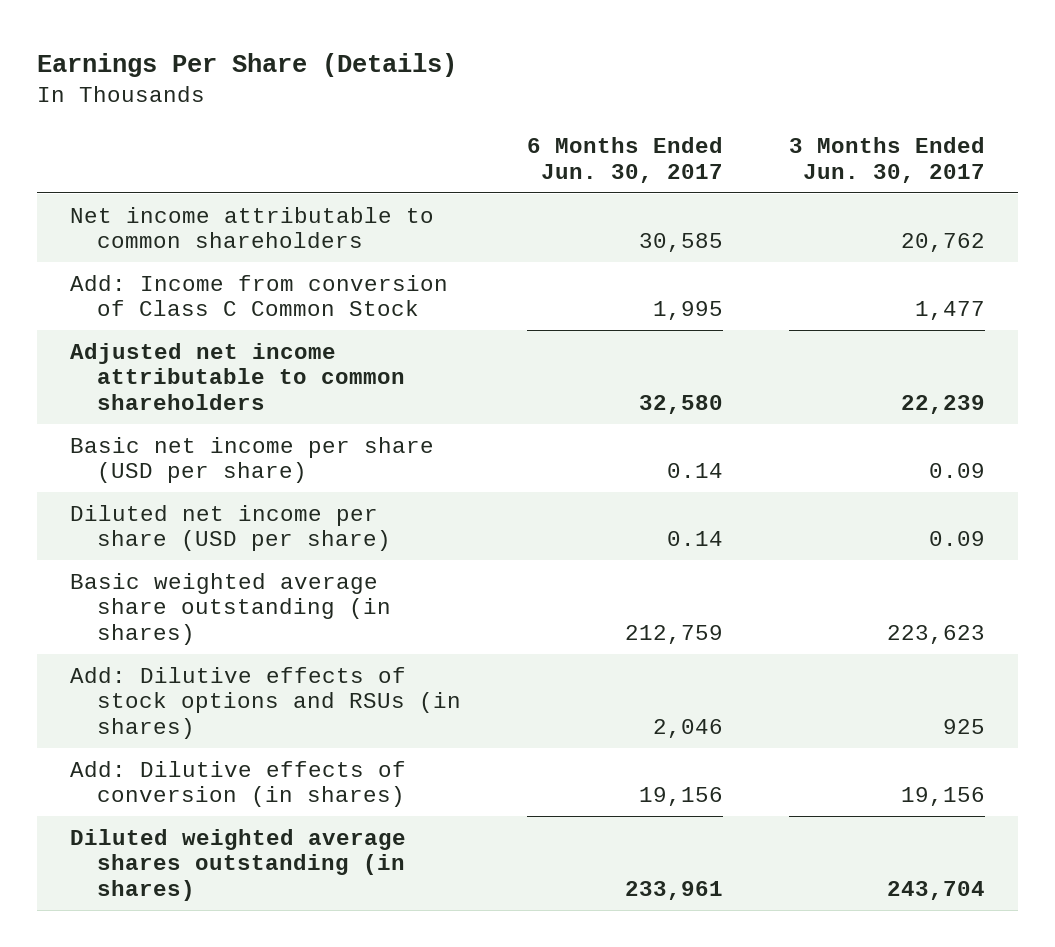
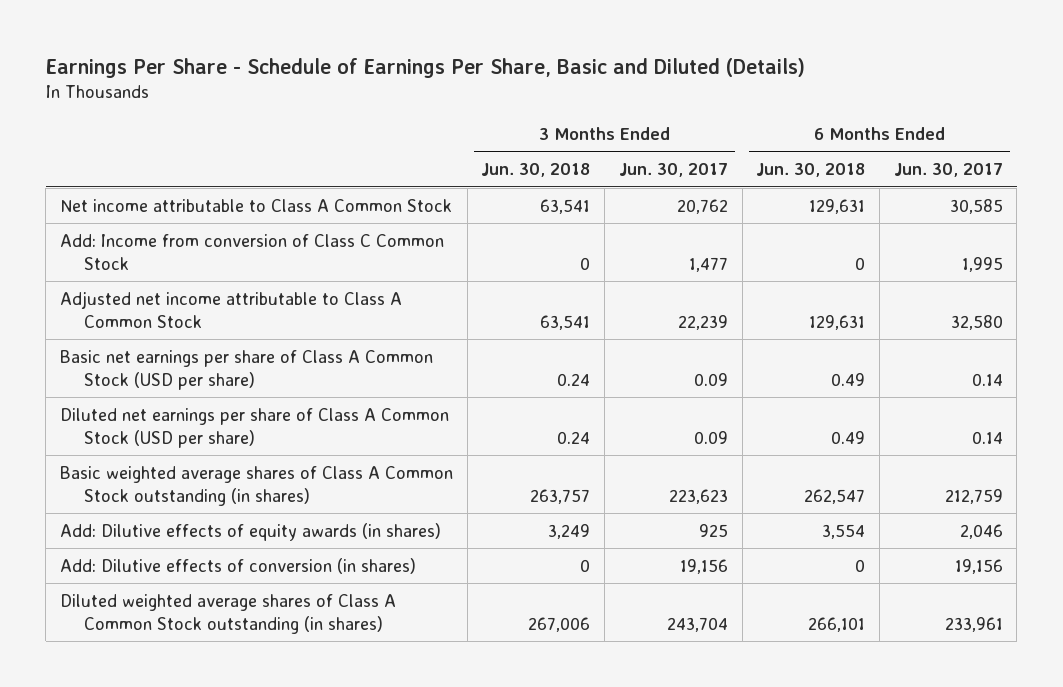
[37,52,458,77] Earnings Per Share (Details) -> [45,57,805,78] Earnings Per Share - Schedule of Earnings Per Share, Basic and Diluted (Details)
none -> [481,163,591,178] Jun. 30, 2018
none -> [756,163,866,178] Jun. 30, 2018
[70,206,435,249] Net income attributable to common shareholders -> [60,198,453,212] Net income attributable to Class A Common Stock
[70,342,406,411] Adjusted net income attributable to common shareholders -> [60,290,403,328] Adjusted net income attributable to Class A Common Stock
[70,436,435,484] Basic net income per share (USD per share) -> [60,349,434,390] Basic net earnings per share of Class A Common Stock (USD per share)
[70,504,392,552] Diluted net income per share (USD per share) -> [60,407,450,448] Diluted net earnings per share of Class A Common Stock (USD per share)
[70,572,392,646] Basic weighted average share outstanding (in shares) -> [60,465,454,506] Basic weighted average shares of Class A Common Stock outstanding (in shares)
[70,666,462,740] Add: Dilutive effects of stock options and RSUs (in shares) -> [60,522,442,541] Add: Dilutive effects of equity awards (in shares)
[70,828,407,902] Diluted weighted average shares outstanding (in shares) -> [60,593,397,634] Diluted weighted average shares of Class A Common Stock outstanding (in shares)

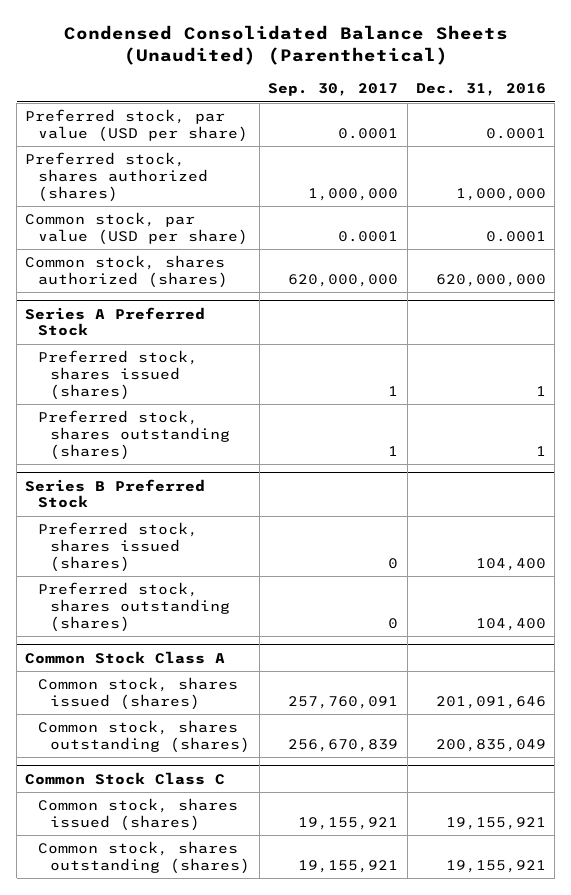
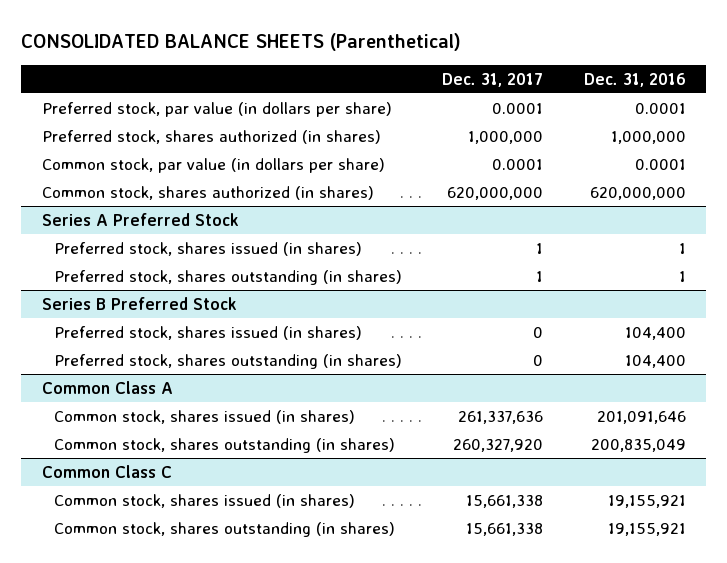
[63,24,508,65] Condensed Consolidated Balance Sheets (Unaudited) (Parenthetical) -> [21,32,462,51] CONSOLIDATED BALANCE SHEETS (Parenthetical)
[268,83,399,97] Sep. 30, 2017 -> none
none -> [442,72,544,87] Dec. 31, 2017
[25,109,248,143] Preferred stock, par value (USD per share) -> [41,101,392,117] Preferred stock, par value (in dollars per share)
[25,152,208,202] Preferred stock, shares authorized (shares) -> [41,129,381,144] Preferred stock, shares authorized (in shares)
[25,212,248,246] Common stock, par value (USD per share) -> [41,157,385,173] Common stock, par value (in dollars per share)
[25,255,228,289] Common stock, shares authorized (shares) -> [41,185,374,200] Common stock, shares authorized (in shares)
[37,350,198,400] Preferred stock, shares issued (shares) -> [53,241,362,256] Preferred stock, shares issued (in shares)
[37,410,231,460] Preferred stock, shares outstanding (shares) -> [53,269,402,285] Preferred stock, shares outstanding (in shares)
[37,522,198,572] Preferred stock, shares issued (shares) -> [53,325,362,340] Preferred stock, shares issued (in shares)
[37,582,231,632] Preferred stock, shares outstanding (shares) -> [53,353,402,369] Preferred stock, shares outstanding (in shares)
[25,650,226,664] Common Stock Class A -> [41,380,173,394] Common Class A
[37,677,238,711] Common stock, shares issued (shares) -> [53,409,355,424] Common stock, shares issued (in shares)
[37,720,251,754] Common stock, shares outstanding (shares) -> [53,437,395,453] Common stock, shares outstanding (in shares)
[25,771,226,785] Common Stock Class C -> [41,464,172,478] Common Class C
[37,798,238,832] Common stock, shares issued (shares) -> [53,493,355,508] Common stock, shares issued (in shares)
[37,841,251,875] Common stock, shares outstanding (shares) -> [53,521,395,537] Common stock, shares outstanding (in shares)

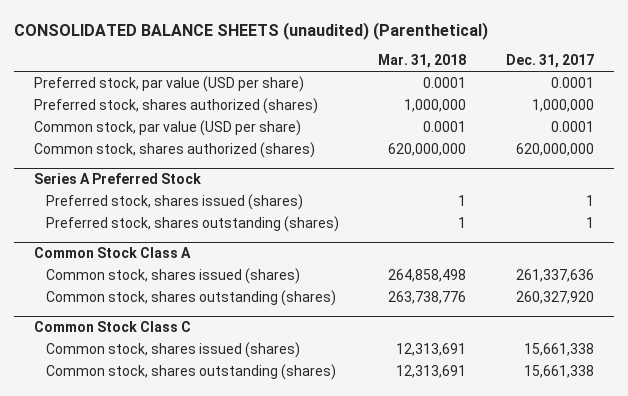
[21,32,462,51] CONSOLIDATED BALANCE SHEETS (Parenthetical) -> [13,21,488,40] CONSOLIDATED BALANCE SHEETS (unaudited) (Parenthetical)
[583,72,686,87] Dec. 31, 2016 -> none
none -> [378,54,467,69] Mar. 31, 2018
[41,101,392,117] Preferred stock, par value (in dollars per share) -> [33,75,304,92] Preferred stock, par value (USD per share)
[41,129,381,144] Preferred stock, shares authorized (in shares) -> [33,97,318,114] Preferred stock, shares authorized (shares)
[41,157,385,173] Common stock, par value (in dollars per share) -> [33,119,301,136] Common stock, par value (USD per share)
[41,185,374,200] Common stock, shares authorized (in shares) -> [33,141,315,158] Common stock, shares authorized (shares)
[41,296,237,310] Series B Preferred Stock -> none
[53,325,362,340] Preferred stock, shares issued (in shares) -> none
[53,353,402,369] Preferred stock, shares outstanding (in shares) -> none
[53,241,362,256] Preferred stock, shares issued (in shares) -> [45,193,303,210] Preferred stock, shares issued (shares)
[53,269,402,285] Preferred stock, shares outstanding (in shares) -> [45,215,339,232] Preferred stock, shares outstanding (shares)
[41,380,173,394] Common Class A -> [33,247,191,259] Common Stock Class A
[53,409,355,424] Common stock, shares issued (in shares) -> [45,267,300,284] Common stock, shares issued (shares)
[53,437,395,453] Common stock, shares outstanding (in shares) -> [45,289,336,306] Common stock, shares outstanding (shares)
[41,464,172,478] Common Class C -> [33,321,191,333] Common Stock Class C
[53,493,355,508] Common stock, shares issued (in shares) -> [45,341,300,358] Common stock, shares issued (shares)
[53,521,395,537] Common stock, shares outstanding (in shares) -> [45,363,336,380] Common stock, shares outstanding (shares)

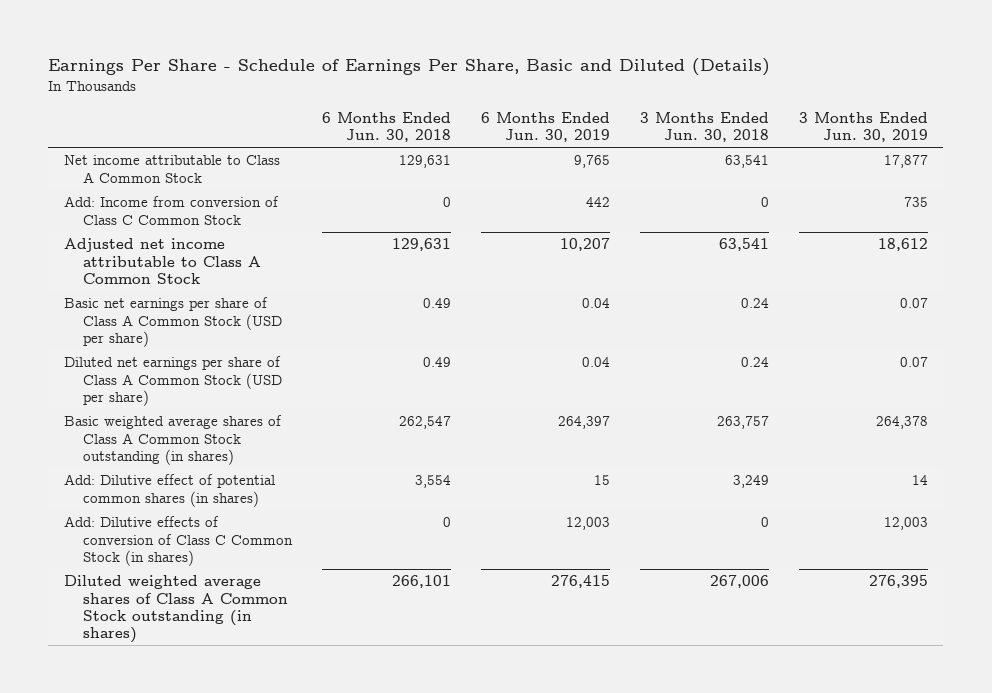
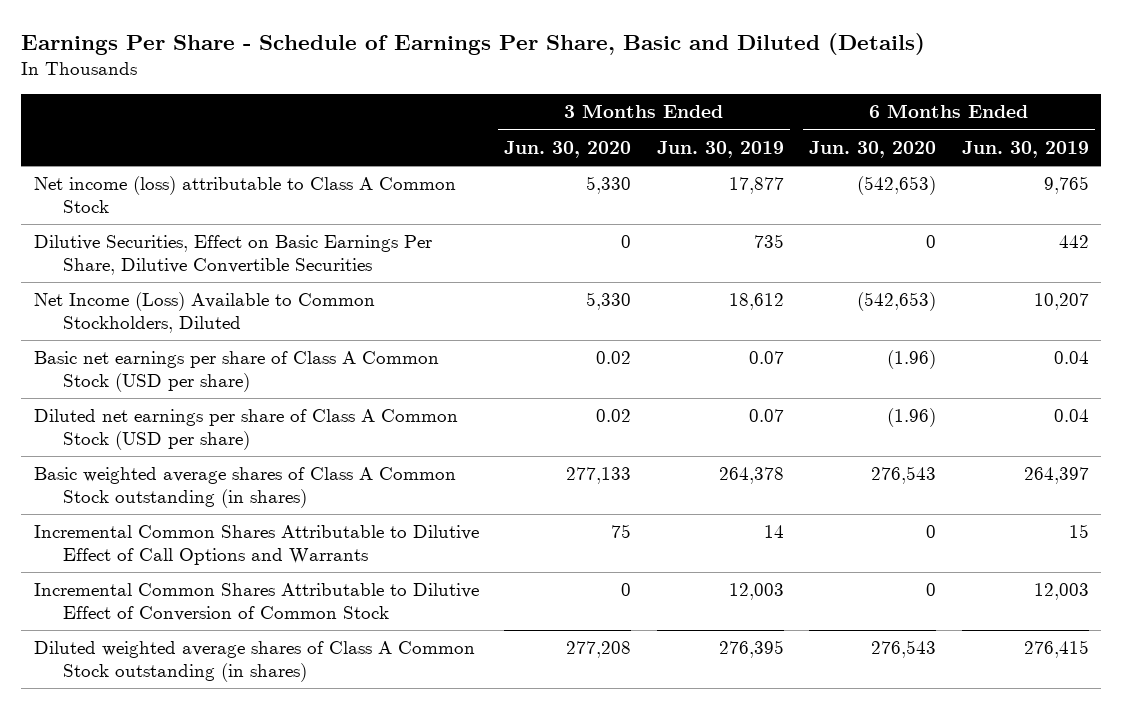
[321,112,451,143] 6 Months Ended Jun. 30, 2018 -> none
[639,112,769,143] 3 Months Ended Jun. 30, 2018 -> none
none -> [504,140,632,158] Jun. 30, 2020
none -> [809,140,937,158] Jun. 30, 2020
[63,155,280,183] Net income attributable to Class A Common Stock -> [33,176,456,213] Net income (loss) attributable to Class A Common Stock
[63,196,279,225] Add: Income from conversion of Class C Common Stock -> [33,235,432,275] Dilutive Securities, Effect on Basic Earnings Per Share, Dilutive Convertible Securities
[63,238,261,284] Adjusted net income attributable to Class A Common Stock -> [33,292,375,333] Net Income (Loss) Available to Common Stockholders, Diluted
[63,474,275,507] Add: Dilutive effect of potential common shares (in shares) -> [33,525,479,565] Incremental Common Shares Attributable to Dilutive Effect of Call Options and Warrants
[63,516,293,566] Add: Dilutive effects of conversion of Class C Common Stock (in shares) -> [33,583,479,621] Incremental Common Shares Attributable to Dilutive Effect of Conversion of Common Stock

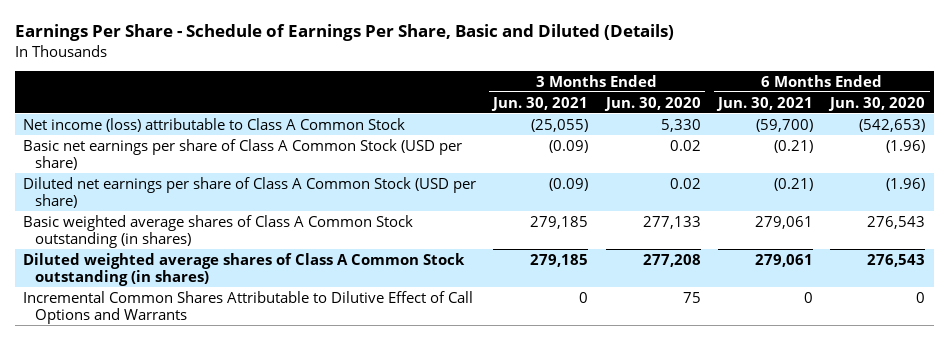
[656,140,784,158] Jun. 30, 2019 -> none
[961,140,1089,158] Jun. 30, 2019 -> none
none -> [491,96,589,111] Jun. 30, 2021
none -> [715,96,813,111] Jun. 30, 2021
[33,235,432,275] Dilutive Securities, Effect on Basic Earnings Per Share, Dilutive Convertible Securities -> none
[33,292,375,333] Net Income (Loss) Available to Common Stockholders, Diluted -> none
[33,583,479,621] Incremental Common Shares Attributable to Dilutive Effect of Conversion of Common Stock -> none
[33,525,479,565] Incremental Common Shares Attributable to Dilutive Effect of Call Options and Warrants -> [23,290,474,324] Incremental Common Shares Attributable to Dilutive Effect of Call Options and Warrants

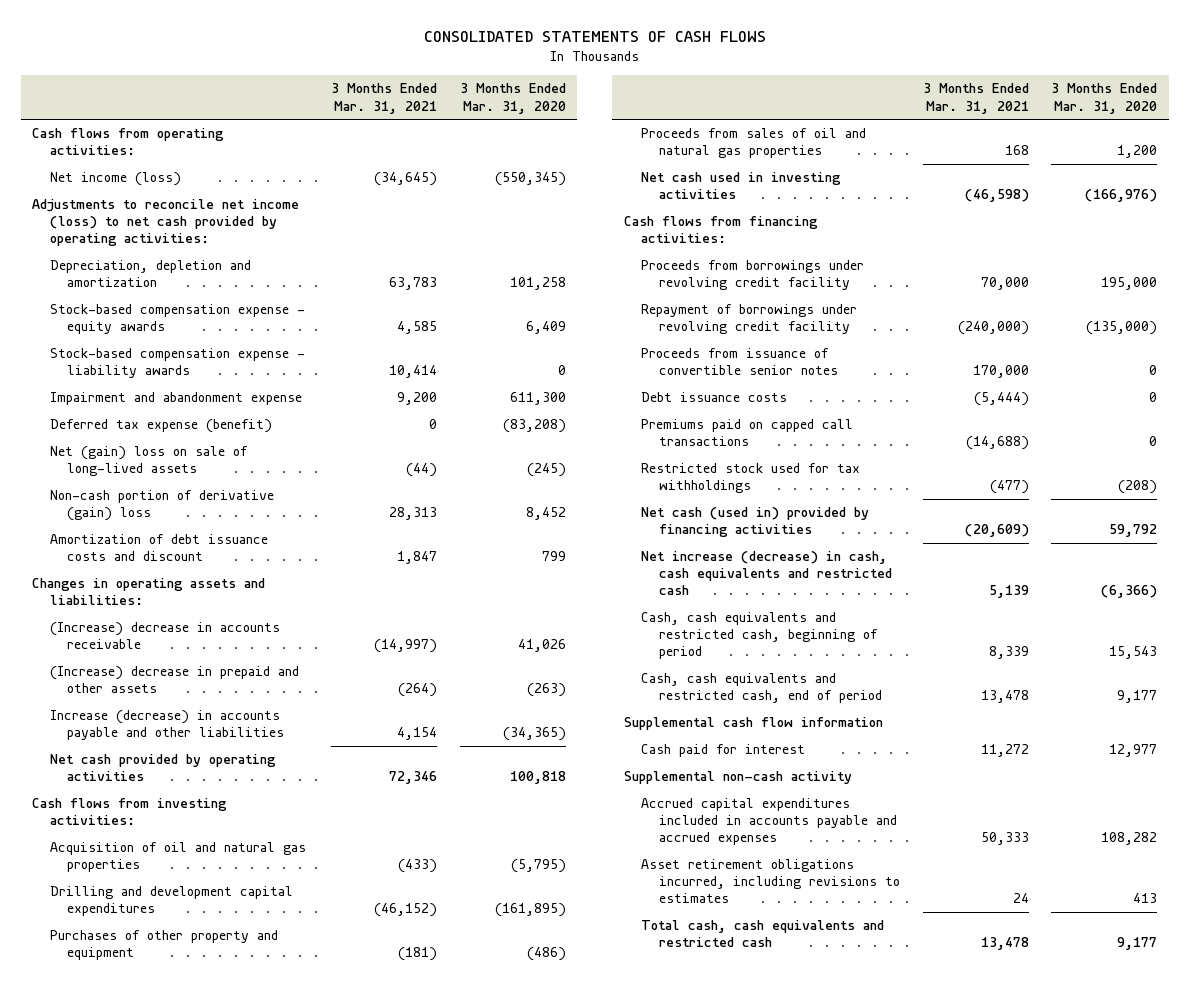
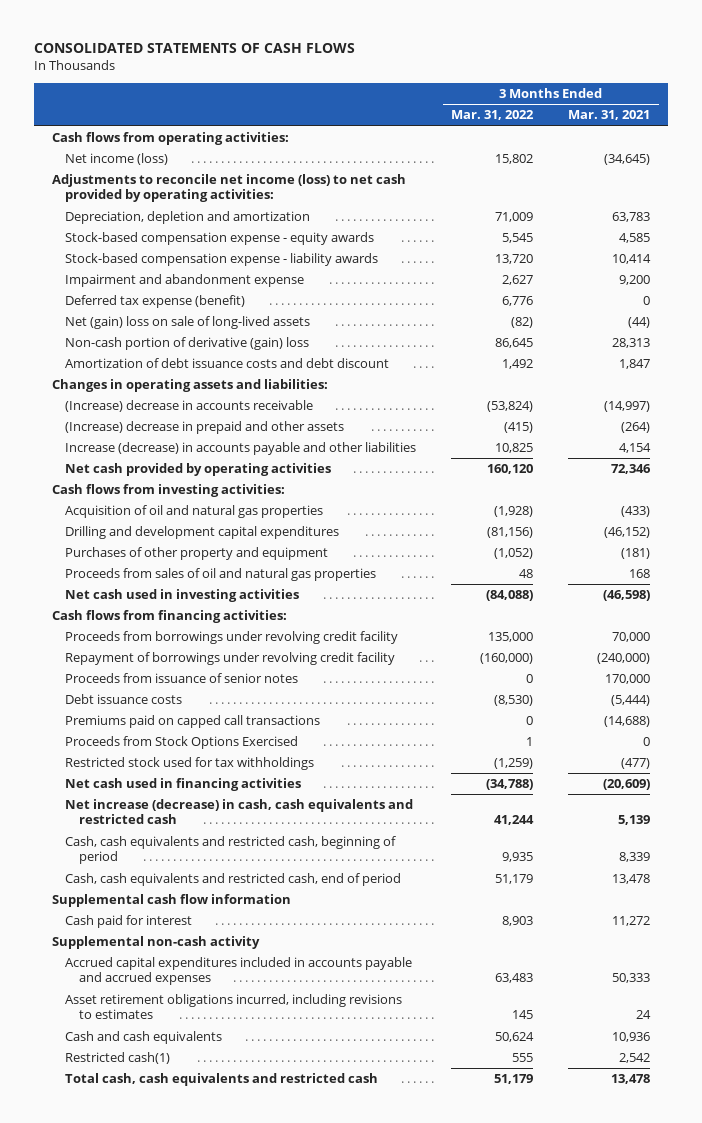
[459,83,566,114] 3 Months Ended Mar. 31, 2020 -> none
none -> [451,110,535,121] Mar. 31, 2022
[49,534,268,562] Amortization of debt issuance costs and discount -> [65,358,390,369] Amortization of debt issuance costs and debt discount
[641,348,838,376] Proceeds from issuance of convertible senior notes -> [65,673,299,684] Proceeds from issuance of senior notes
none -> [65,736,299,750] Proceeds from Stock Options Exercised
[641,507,870,538] Net cash (used in) provided by financing activities -> [65,778,302,792] Net cash used in financing activities
none -> [65,1031,223,1045] Cash and cash equivalents
none -> [65,1052,171,1065] Restricted cash(1)

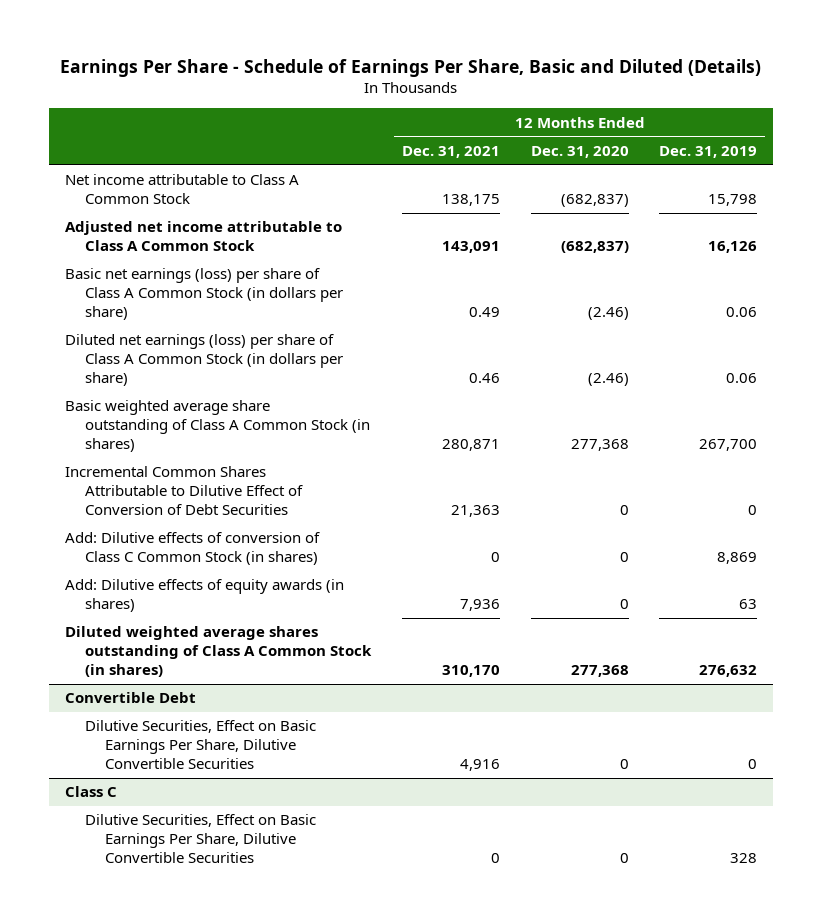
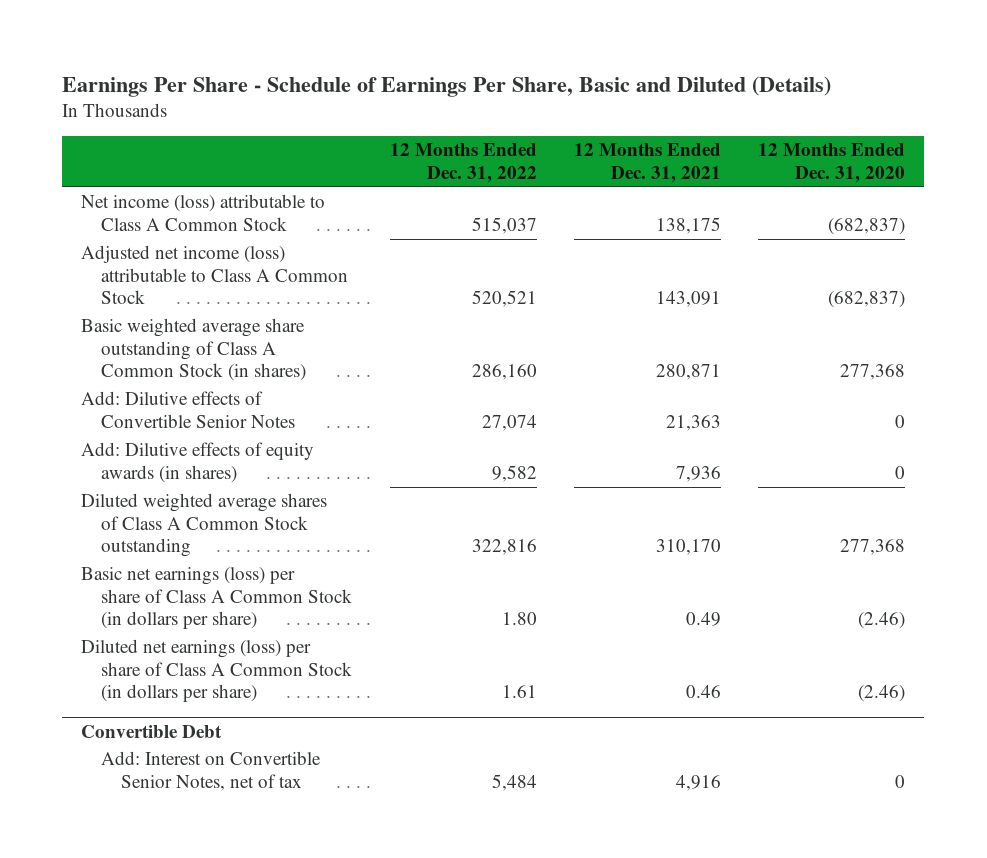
[659,145,758,158] Dec. 31, 2019 -> none
none -> [389,143,537,184] 12 Months Ended Dec. 31, 2022
[64,174,299,205] Net income attributable to Class A Common Stock -> [81,194,326,231] Net income (loss) attributable to Class A Common Stock
[64,221,342,252] Adjusted net income attributable to Class A Common Stock -> [81,245,349,305] Adjusted net income (loss) attributable to Class A Common Stock
[64,532,320,566] Add: Dilutive effects of conversion of Class C Common Stock (in shares) -> none
[64,466,303,516] Incremental Common Shares Attributable to Dilutive Effect of Conversion of Debt Securities -> [81,391,296,428] Add: Dilutive effects of Convertible Senior Notes
[64,626,372,678] Diluted weighted average shares outstanding of Class A Common Stock (in shares) -> [81,493,328,558] Diluted weighted average shares of Class A Common Stock outstanding
[64,268,343,321] Basic net earnings (loss) per share of Class A Common Stock (in dollars per share) -> [81,567,353,630] Basic net earnings (loss) per share of Class A Common Stock (in dollars per share)
[64,334,343,387] Diluted net earnings (loss) per share of Class A Common Stock (in dollars per share) -> [81,639,353,703] Diluted net earnings (loss) per share of Class A Common Stock (in dollars per share)
[64,786,117,798] Class C -> none
[84,814,316,864] Dilutive Securities, Effect on Basic Earnings Per Share, Dilutive Convertible Securities -> none
[84,720,316,770] Dilutive Securities, Effect on Basic Earnings Per Share, Dilutive Convertible Securities -> [101,751,322,791] Add: Interest on Convertible Senior Notes, net of tax

